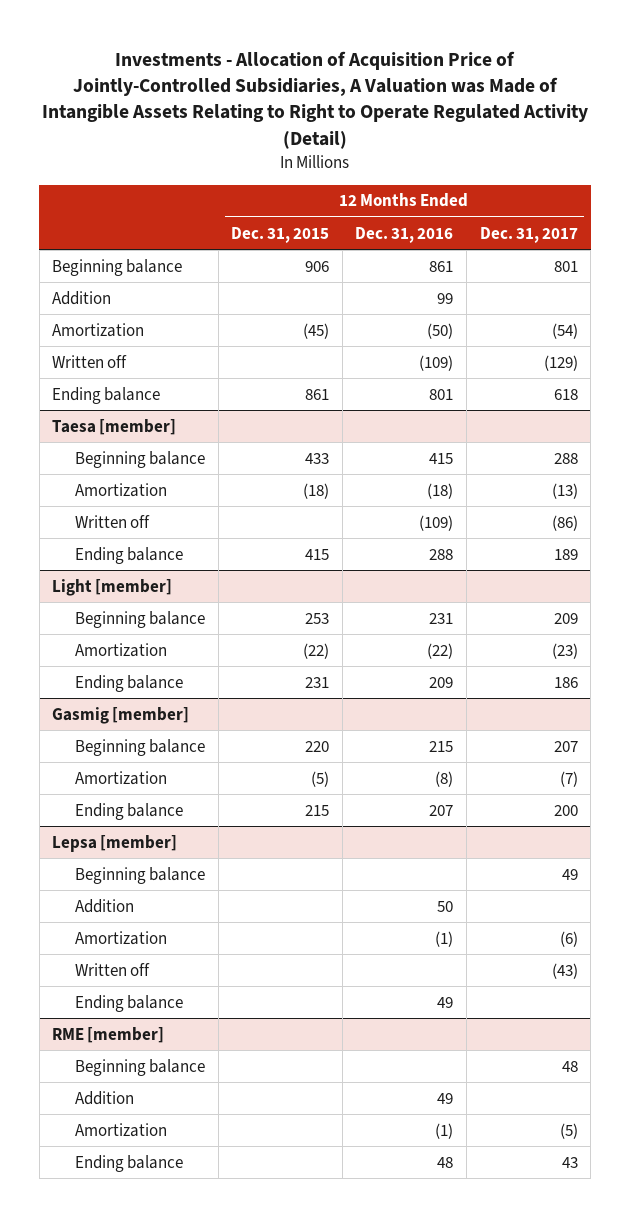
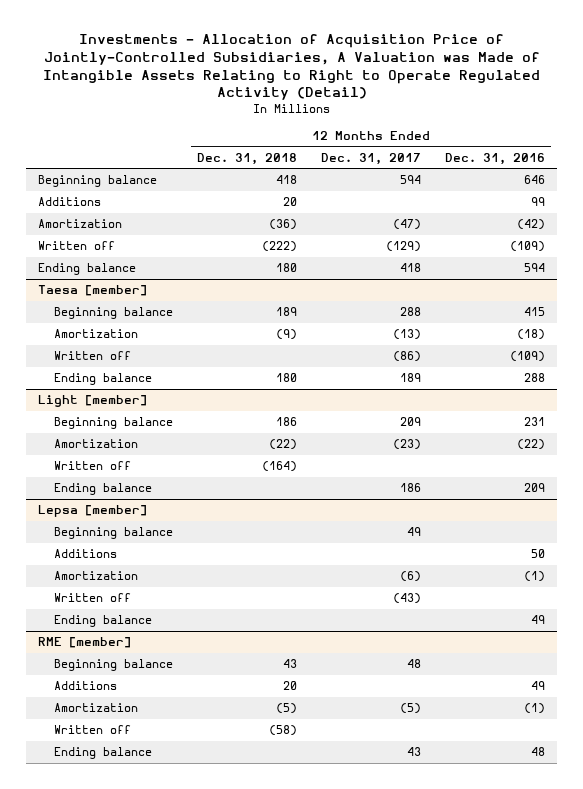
[231,226,330,243] Dec. 31, 2015 -> none
none -> [196,152,297,165] Dec. 31, 2018
[429,260,454,272] 861 -> [523,175,545,185] 646
[553,260,578,272] 801 -> [399,175,421,185] 594
[52,290,112,305] Addition -> [38,197,102,207] Additions
[427,322,454,339] (50) -> [516,219,545,231] (42)
[551,322,578,339] (54) -> [392,219,421,231] (47)
[429,388,454,400] 801 -> [523,263,545,273] 594
[553,388,578,400] 618 -> [399,263,421,273] 418
none -> [53,461,131,471] Written off
[52,706,190,724] Gasmig [member] -> none
[74,738,205,756] Beginning balance -> none
[74,770,167,785] Amortization -> none
[74,802,183,820] Ending balance -> none
[74,898,134,913] Addition -> [53,549,117,559] Additions
[74,1090,134,1105] Addition -> [53,681,117,691] Additions
none -> [53,725,131,735] Written off

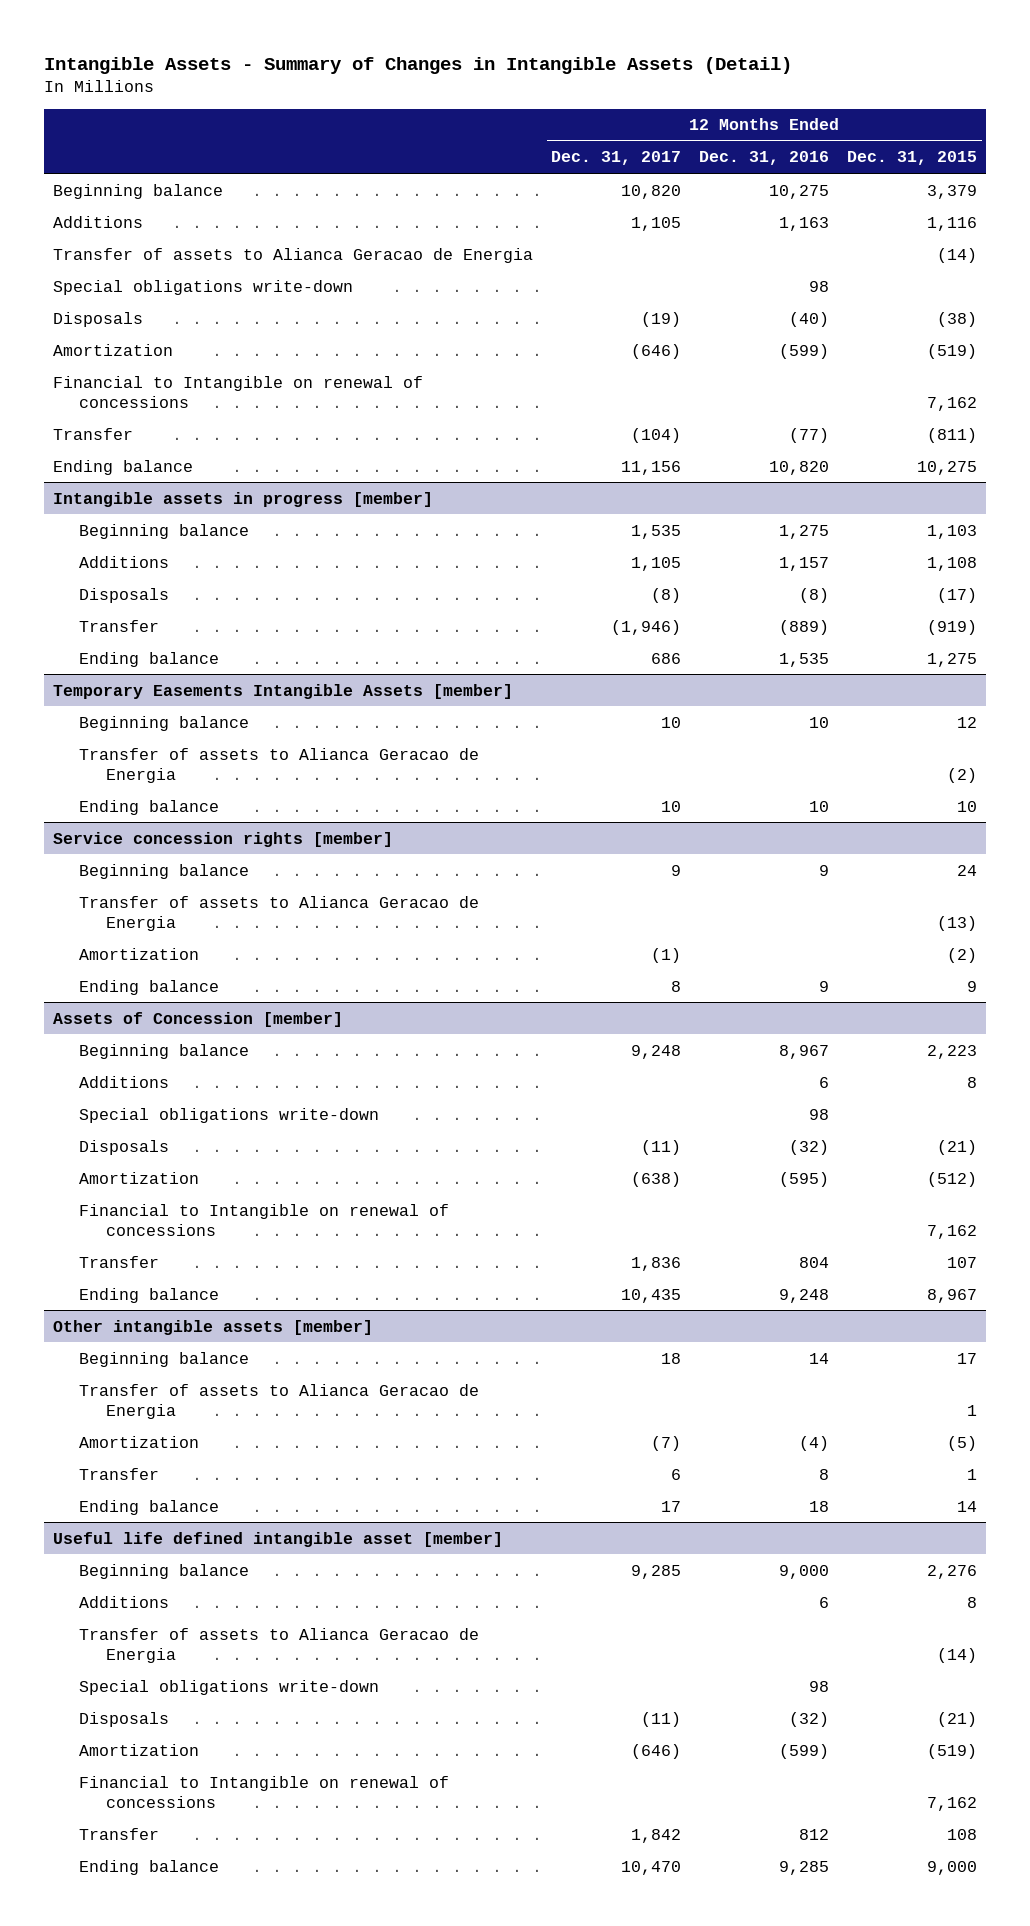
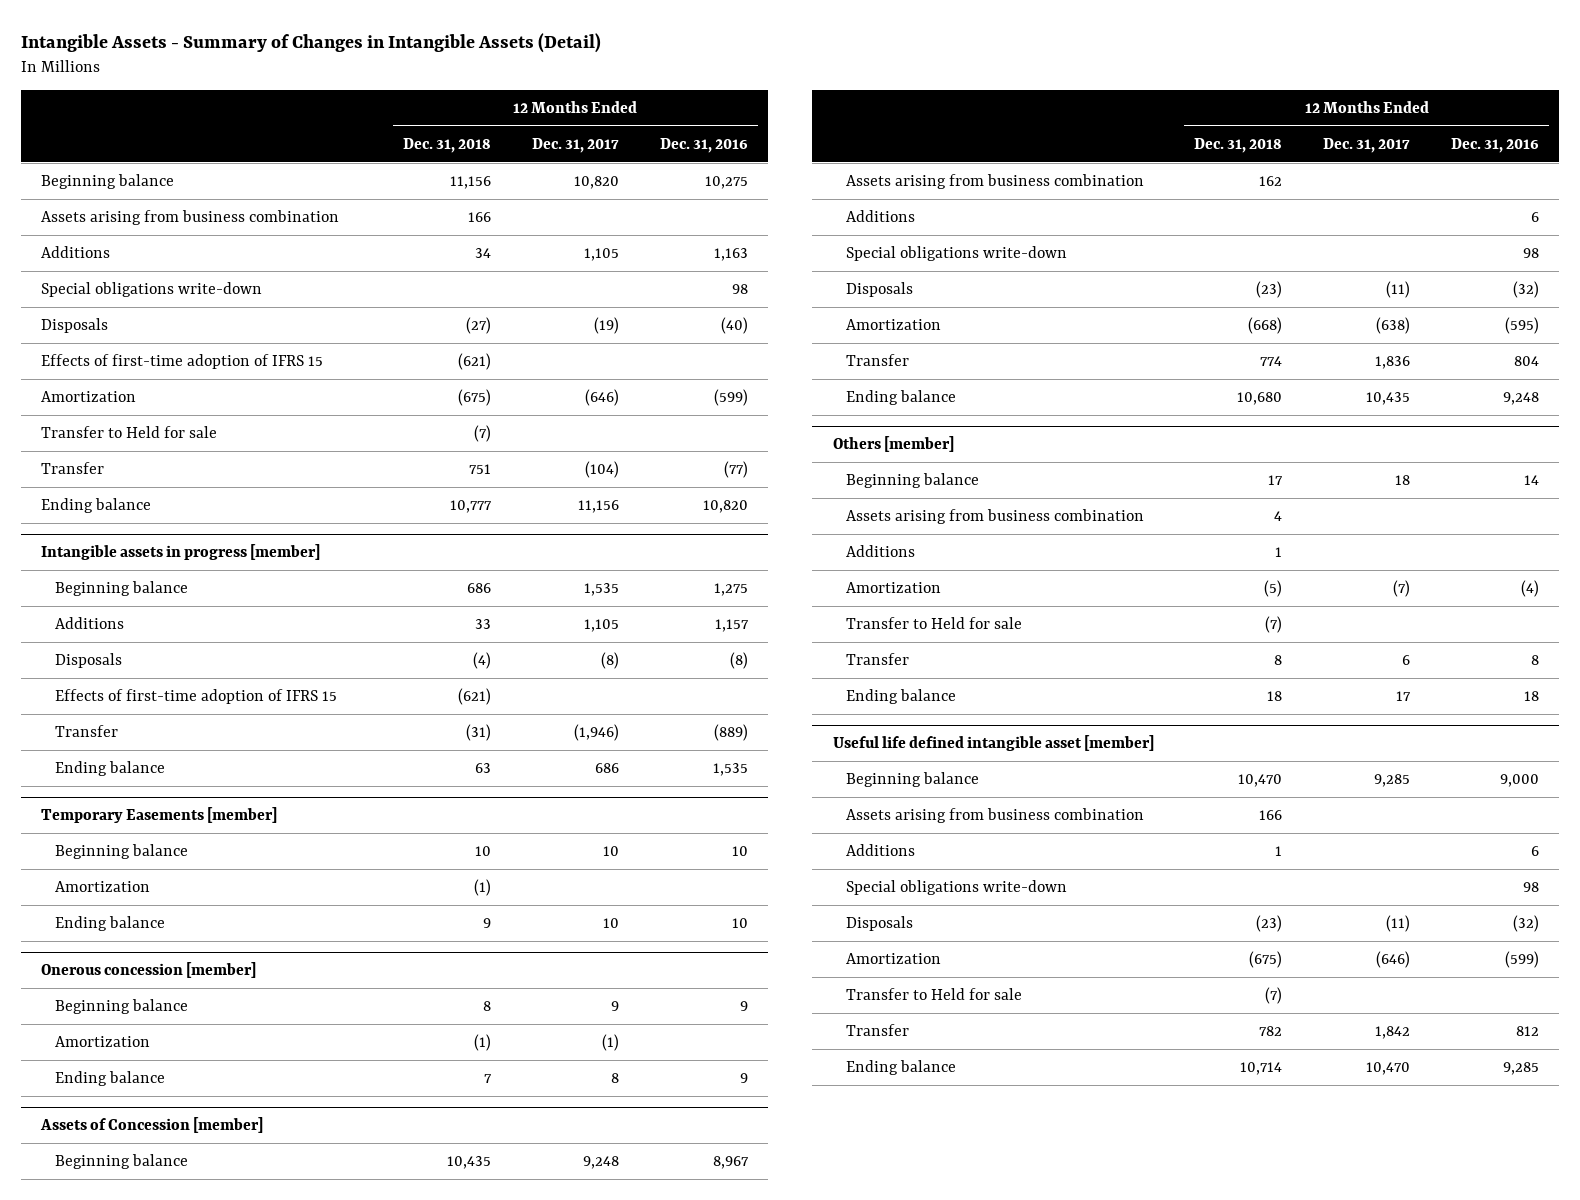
[847,151,978,166] Dec. 31, 2015 -> none
none -> [403,137,492,153] Dec. 31, 2018
none -> [41,209,340,225] Assets arising from business combination
[53,247,534,263] Transfer of assets to Alianca Geracao de Energia -> none
none -> [41,353,324,369] Effects of first-time adoption of IFRS 15
[53,375,424,408] Financial to Intangible on renewal of concessions -> none
none -> [41,425,218,438] Transfer to Held for sale
none -> [54,688,337,704] Effects of first-time adoption of IFRS 15
[53,683,514,699] Temporary Easements Intangible Assets [member] -> [41,807,278,824] Temporary Easements [member]
[79,747,480,783] Transfer of assets to Alianca Geracao de Energia -> none
none -> [54,880,150,892] Amortization
[53,831,394,847] Service concession rights [member] -> [41,962,257,979] Onerous concession [member]
[79,895,480,931] Transfer of assets to Alianca Geracao de Energia -> none
none -> [845,173,1144,189] Assets arising from business combination
[79,1203,450,1236] Financial to Intangible on renewal of concessions -> none
[53,1319,374,1335] Other intangible assets [member] -> [832,436,954,453] Others [member]
[79,1383,480,1419] Transfer of assets to Alianca Geracao de Energia -> [845,508,1144,524] Assets arising from business combination
none -> [845,544,915,557] Additions
none -> [845,616,1022,629] Transfer to Held for sale
none -> [845,807,1144,823] Assets arising from business combination
[79,1627,480,1663] Transfer of assets to Alianca Geracao de Energia -> none
[79,1775,450,1808] Financial to Intangible on renewal of concessions -> none
none -> [845,987,1022,1000] Transfer to Held for sale

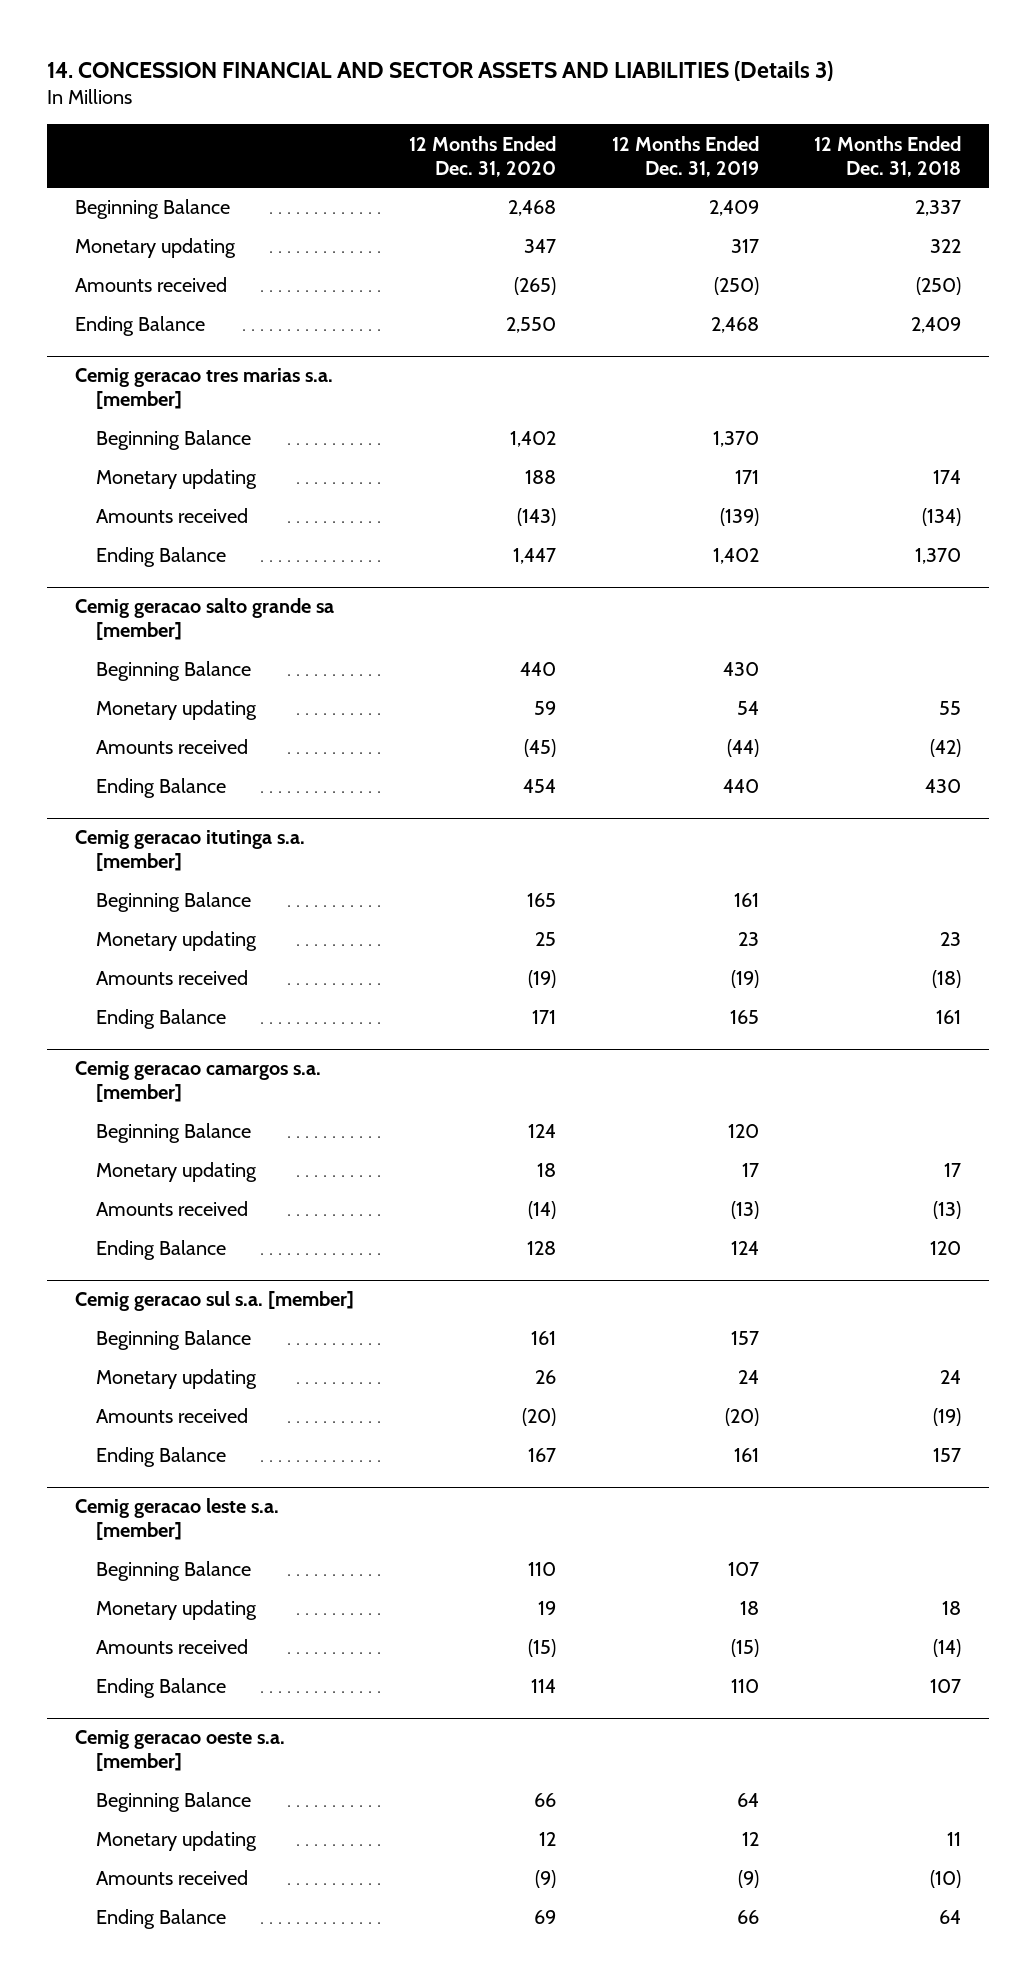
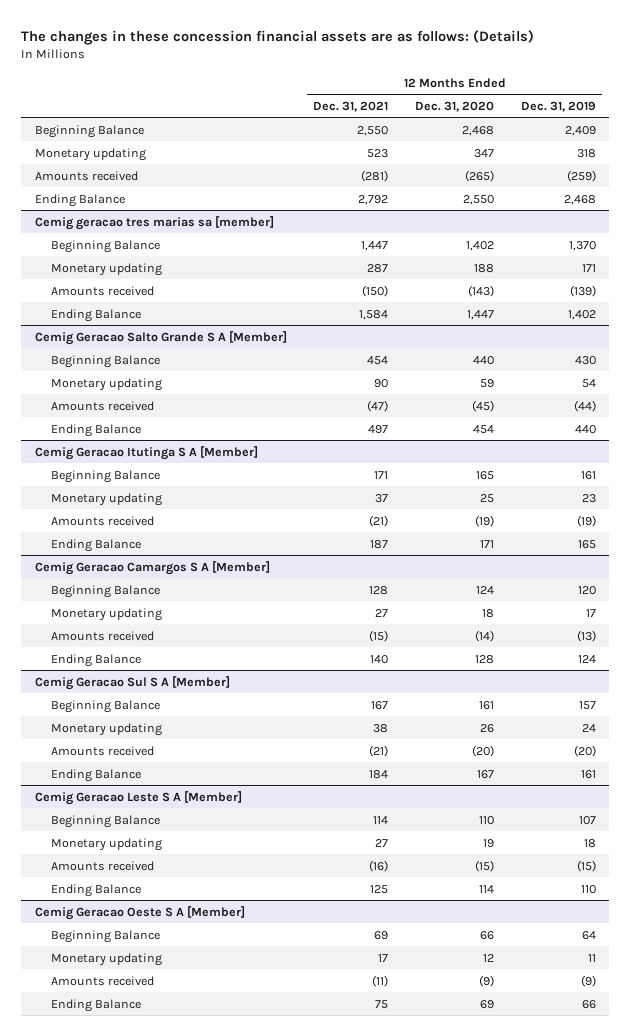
[46,60,833,81] 14. CONCESSION FINANCIAL AND SECTOR ASSETS AND LIABILITIES (Details 3) -> [21,30,535,46] The changes in these concession financial assets are as follows: (Details)
[814,135,962,177] 12 Months Ended Dec. 31, 2018 -> none
none -> [313,100,389,112] Dec. 31, 2021
[730,239,759,254] 317 -> [576,148,596,158] 318
[713,277,759,296] (250) -> [566,169,596,182] (259)
[74,368,333,410] Cemig geracao tres marias s.a. [member] -> [34,215,274,230] Cemig geracao tres marias sa [member]
[74,598,334,641] Cemig geracao salto grande sa [member] -> [34,330,287,345] Cemig Geracao Salto Grande S A [Member]
[74,830,305,872] Cemig geracao itutinga s.a. [member] -> [34,445,258,460] Cemig Geracao Itutinga S A [Member]
[74,1061,321,1103] Cemig geracao camargos s.a. [member] -> [34,560,270,575] Cemig Geracao Camargos S A [Member]
[74,1291,354,1312] Cemig geracao sul s.a. [member] -> [34,675,230,690] Cemig Geracao Sul S A [Member]
[74,1498,279,1541] Cemig geracao leste s.a. [member] -> [34,790,242,805] Cemig Geracao Leste S A [Member]
[74,1730,285,1772] Cemig geracao oeste s.a. [member] -> [34,905,245,920] Cemig Geracao Oeste S A [Member]
[741,1832,759,1847] 12 -> [587,953,596,962] 11

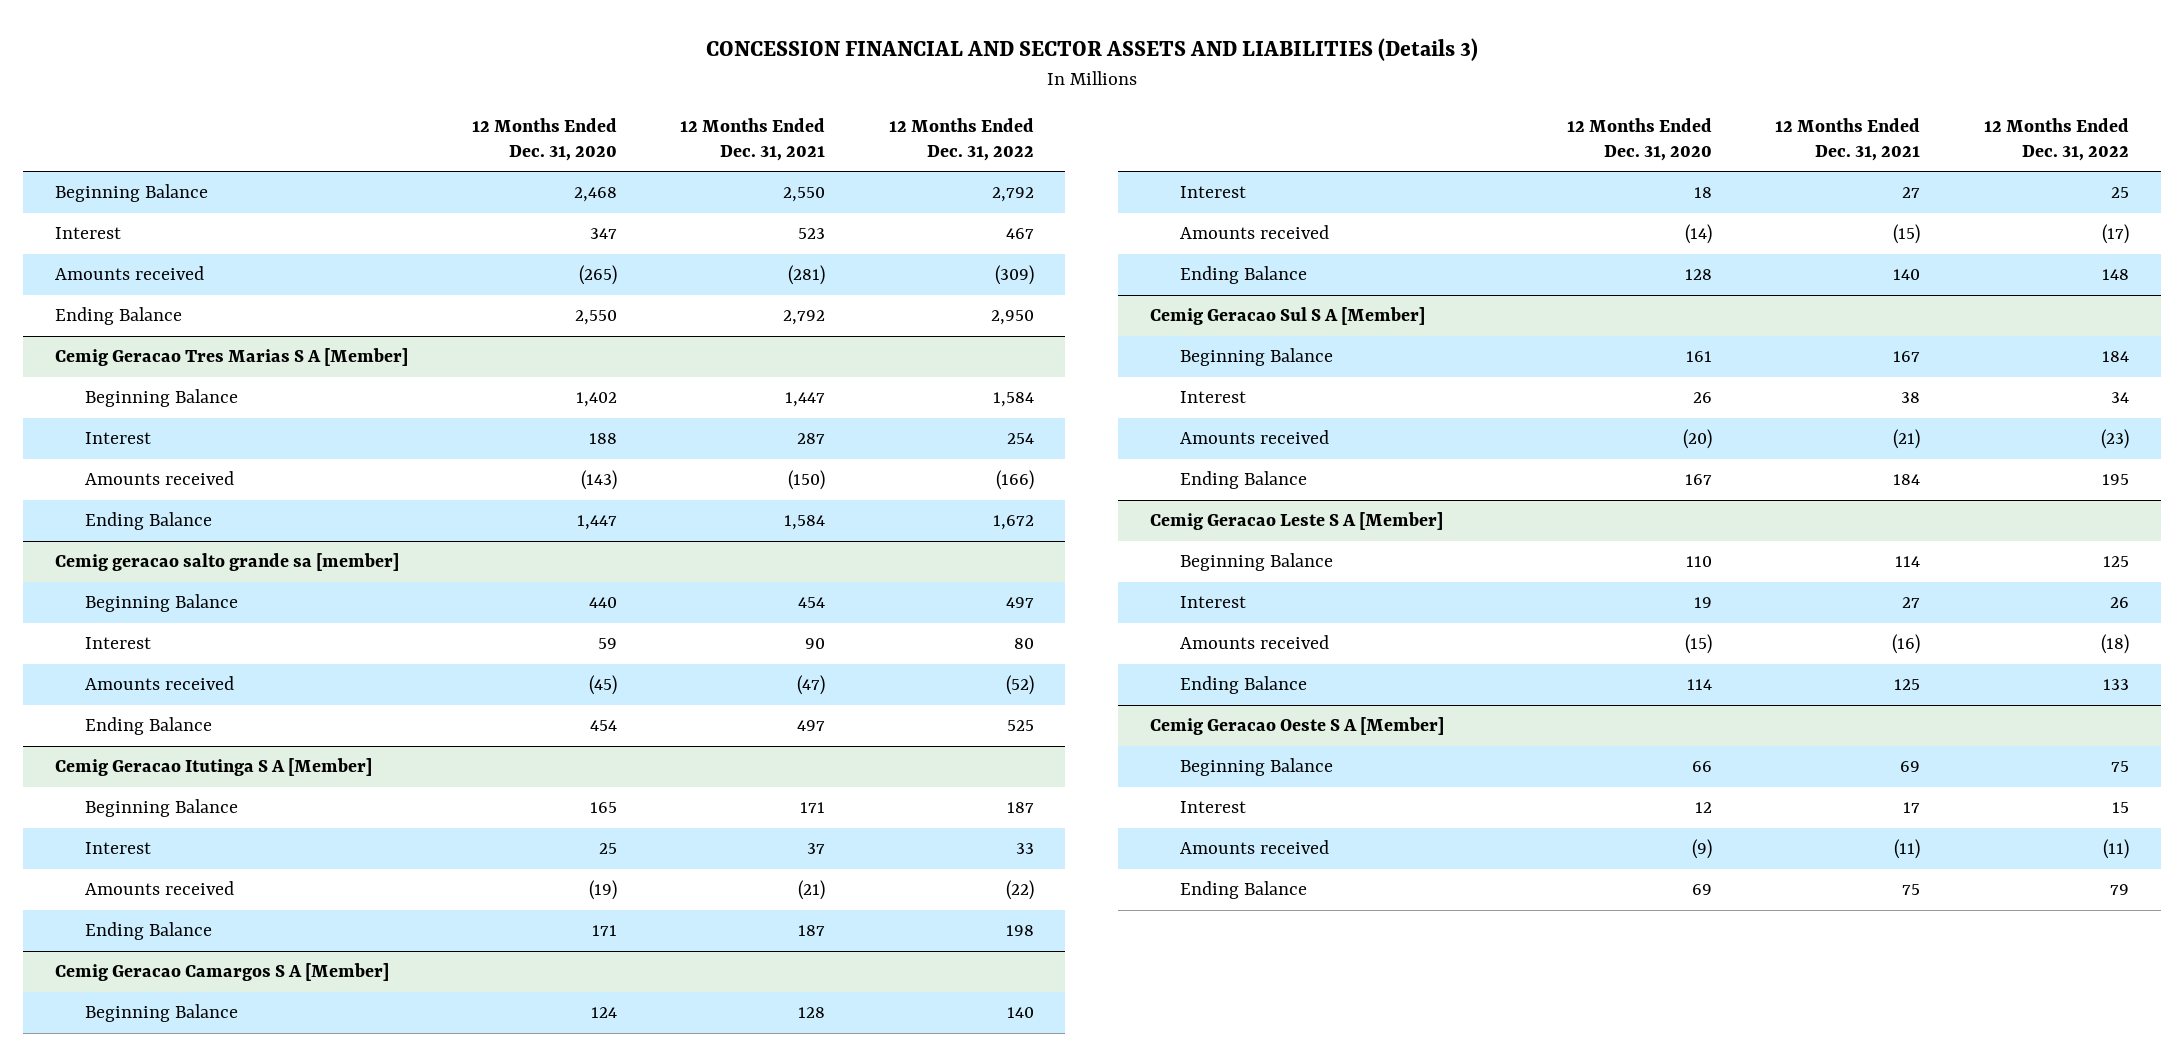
[21,30,535,46] The changes in these concession financial assets are as follows: (Details) -> [705,38,1478,62] CONCESSION FINANCIAL AND SECTOR ASSETS AND LIABILITIES (Details 3)
[520,100,596,112] Dec. 31, 2019 -> none
none -> [888,118,1034,162] 12 Months Ended Dec. 31, 2022
[34,147,146,161] Monetary updating -> [54,227,121,240] Interest
[34,215,274,230] Cemig geracao tres marias sa [member] -> [54,348,408,367] Cemig Geracao Tres Marias S A [Member]
[51,262,163,276] Monetary updating -> [85,432,152,445] Interest
[34,330,287,345] Cemig Geracao Salto Grande S A [Member] -> [54,553,399,572] Cemig geracao salto grande sa [member]
[51,377,163,391] Monetary updating -> [85,637,152,650] Interest
[51,492,163,506] Monetary updating -> [85,842,152,855] Interest
[51,607,163,621] Monetary updating -> [1180,186,1247,199] Interest
[51,722,163,736] Monetary updating -> [1180,391,1247,404] Interest
[51,837,163,851] Monetary updating -> [1180,596,1247,609] Interest
[51,952,163,966] Monetary updating -> [1180,801,1247,814] Interest

